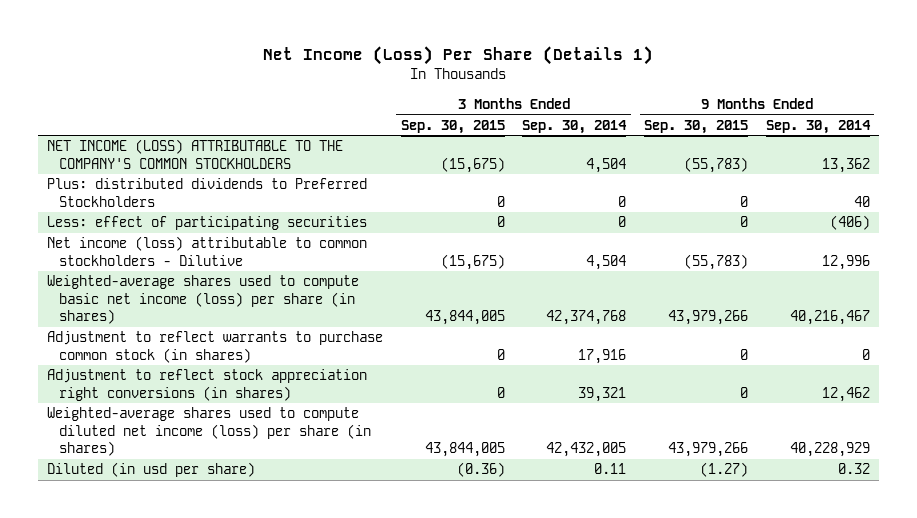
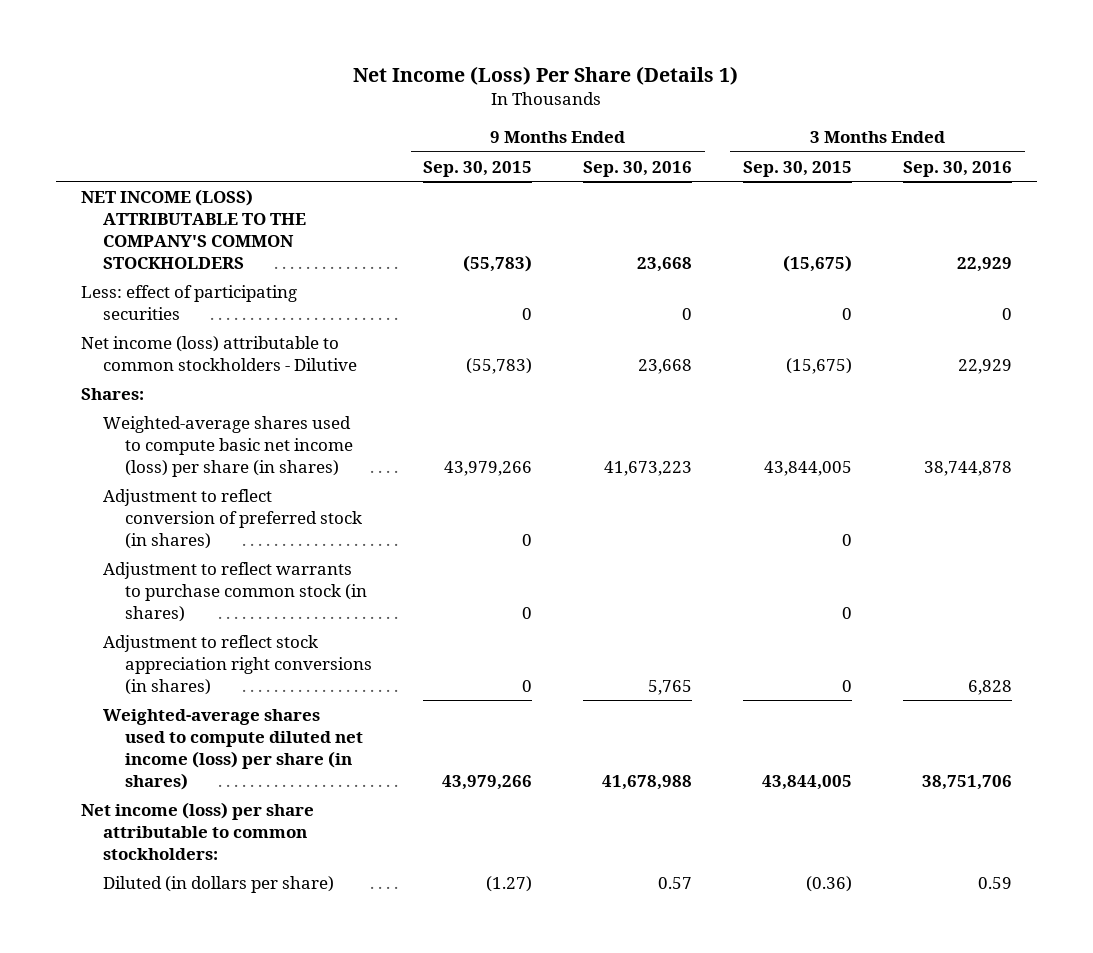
[522,119,628,134] Sep. 30, 2014 -> none
[765,119,871,134] Sep. 30, 2014 -> none
none -> [583,160,693,177] Sep. 30, 2016
none -> [902,160,1012,177] Sep. 30, 2016
[47,178,368,207] Plus: distributed dividends to Preferred Stockholders -> none
none -> [80,387,144,400] Shares:
none -> [103,488,363,549] Adjustment to reflect conversion of preferred stock (in shares)
none -> [80,801,314,860] Net income (loss) per share attributable to common stockholders:
[47,462,256,478] Diluted (in usd per share) -> [103,875,335,893] Diluted (in dollars per share)

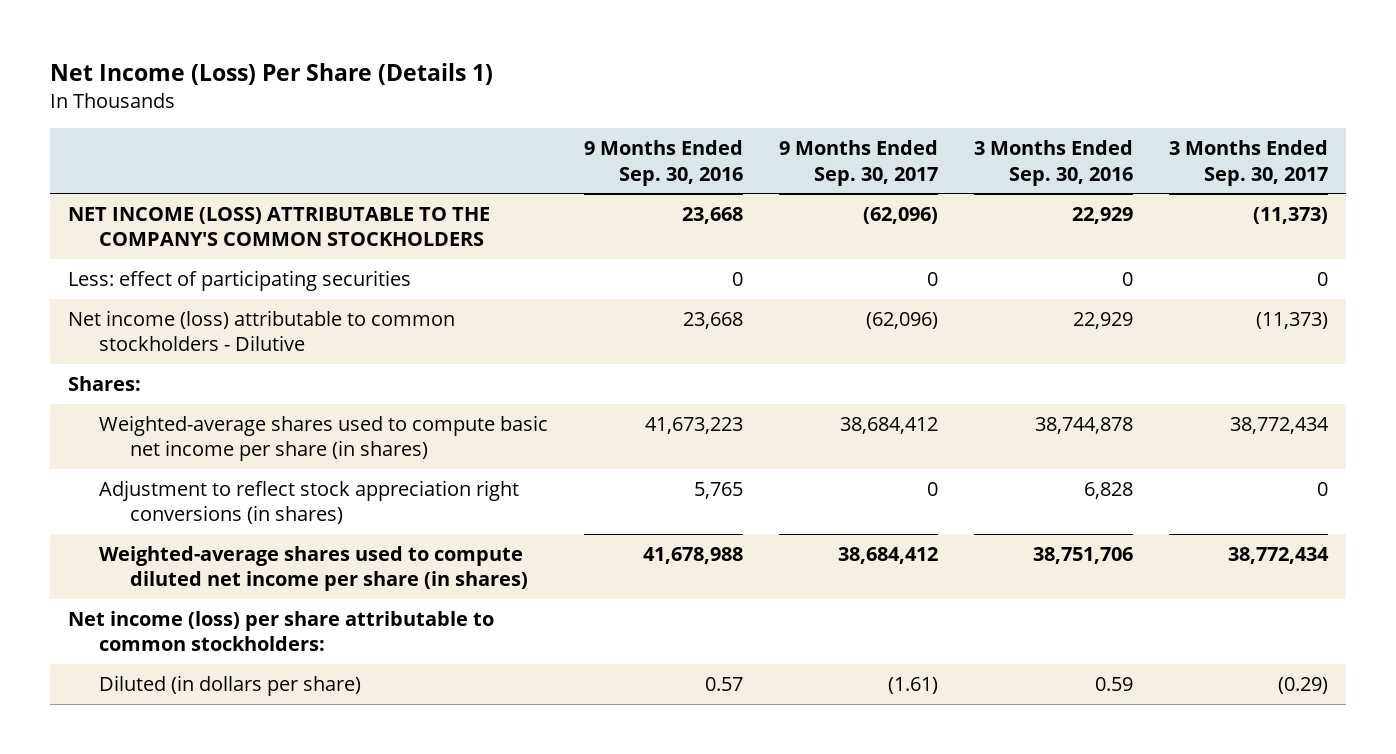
[423,160,533,177] Sep. 30, 2015 -> none
[743,160,853,177] Sep. 30, 2015 -> none
none -> [779,140,939,186] 9 Months Ended Sep. 30, 2017
none -> [1168,140,1328,186] 3 Months Ended Sep. 30, 2017
[103,488,363,549] Adjustment to reflect conversion of preferred stock (in shares) -> none
[103,561,368,622] Adjustment to reflect warrants to purchase common stock (in shares) -> none
[103,415,354,477] Weighted-average shares used to compute basic net income (loss) per share (in shares) -> [99,414,549,462] Weighted-average shares used to compute basic net income per share (in shares)
[103,708,364,791] Weighted-average shares used to compute diluted net income (loss) per share (in shares) -> [99,545,529,592] Weighted-average shares used to compute diluted net income per share (in shares)

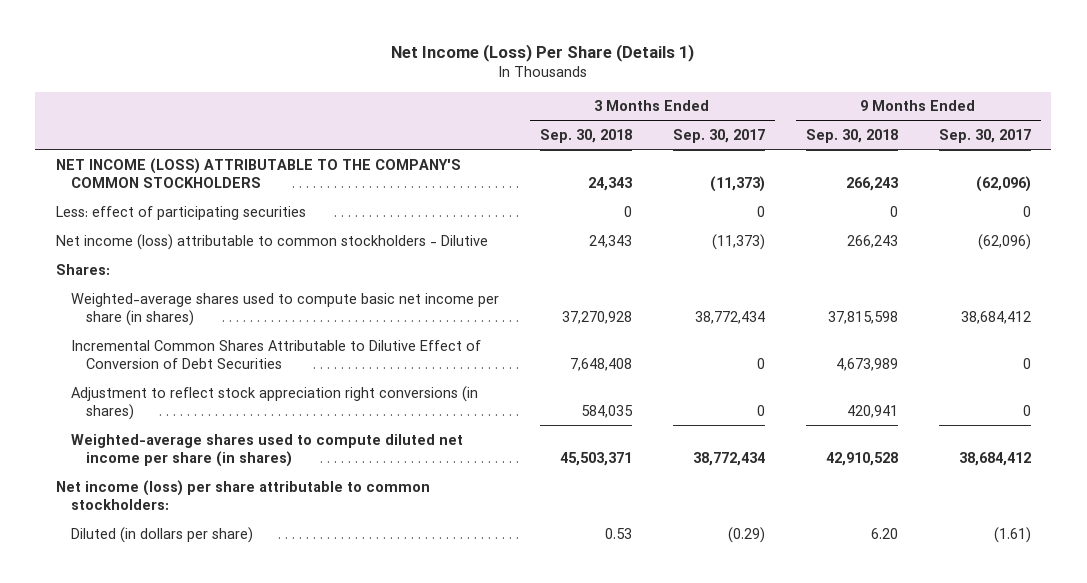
[584,140,744,186] 9 Months Ended Sep. 30, 2016 -> none
[973,140,1133,186] 3 Months Ended Sep. 30, 2016 -> none
none -> [539,128,632,143] Sep. 30, 2018
none -> [805,128,898,143] Sep. 30, 2018
none -> [70,339,481,369] Incremental Common Shares Attributable to Dilutive Effect of Conversion of Debt Securities

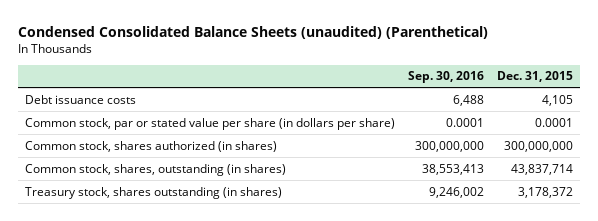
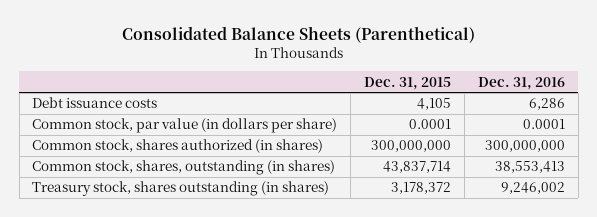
[18,25,489,39] Condensed Consolidated Balance Sheets (unaudited) (Parenthetical) -> [121,25,475,43] Consolidated Balance Sheets (Parenthetical)
[408,71,485,84] Sep. 30, 2016 -> none
none -> [477,76,565,90] Dec. 31, 2016
[24,117,395,130] Common stock, par or stated value per share (in dollars per share) -> [32,118,338,134] Common stock, par value (in dollars per share)

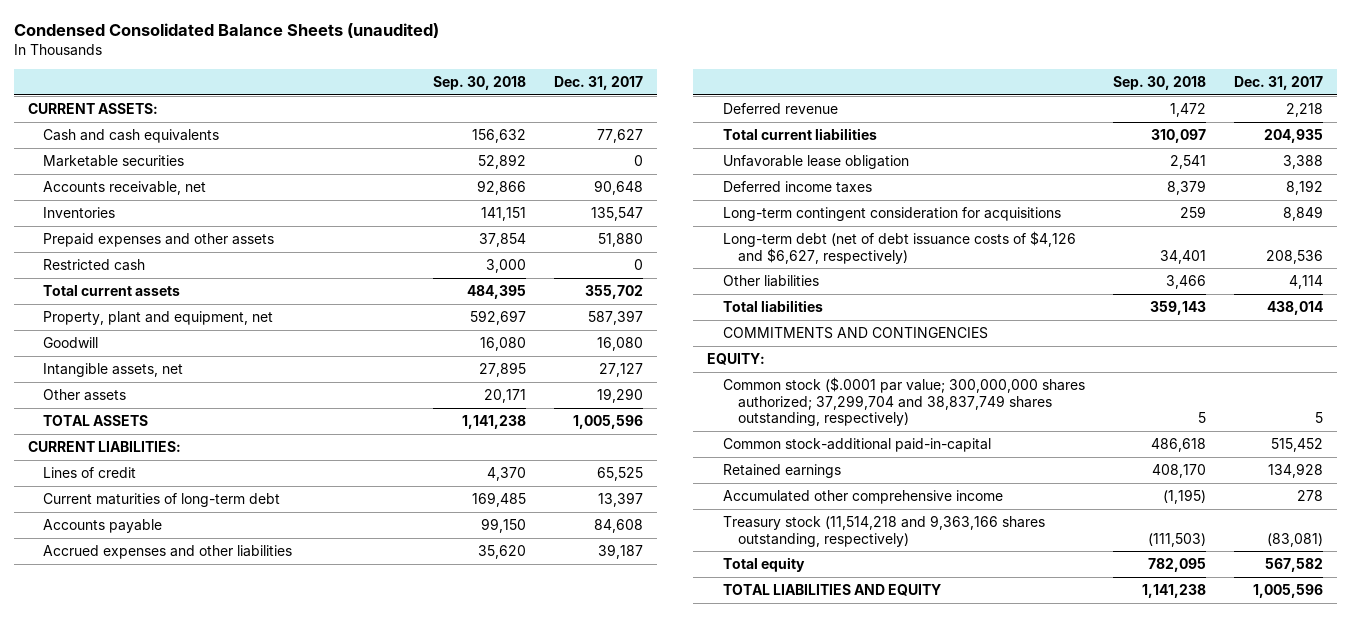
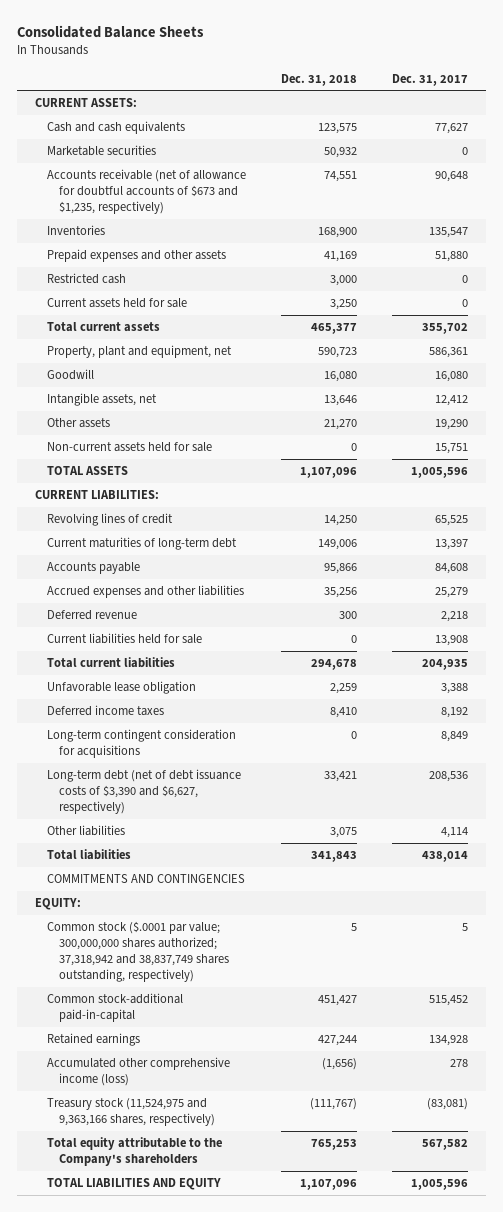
[13,22,439,38] Condensed Consolidated Balance Sheets (unaudited) -> [17,24,205,38] Consolidated Balance Sheets
[433,75,527,90] Sep. 30, 2018 -> none
none -> [281,73,358,86] Dec. 31, 2018
[43,181,207,196] Accounts receivable, net -> [46,169,246,215] Accounts receivable (net of allowance for doubtful accounts of $673 and $1,235, respectively)
none -> [46,298,187,309] Current assets held for sale
[588,310,644,326] 587,397 -> [429,347,469,359] 586,361
[599,363,644,378] 27,127 -> [435,395,469,407] 12,412
none -> [46,442,212,453] Non-current assets held for sale
[43,467,137,479] Lines of credit -> [46,513,173,527] Revolving lines of credit
[598,544,644,560] 39,187 -> [435,587,469,599] 25,279
none -> [46,633,202,645] Current liabilities held for sale
[722,231,1076,264] Long-term debt (net of debt issuance costs of $4,126 and $6,627, respectively) -> [46,769,241,815] Long-term debt (net of debt issuance costs of $3,390 and $6,627, respectively)
[722,377,1085,427] Common stock ($.0001 par value; 300,000,000 shares authorized; 37,299,704 and 38,837,749 shares outstanding, respectively) -> [46,921,229,983] Common stock ($.0001 par value; 300,000,000 shares authorized; 37,318,942 and 38,837,749 shares outstanding, respectively)
[722,490,1003,505] Accumulated other comprehensive income -> [46,1057,230,1087] Accumulated other comprehensive income (loss)
[722,515,1045,547] Treasury stock (11,514,218 and 9,363,166 shares outstanding, respectively) -> [46,1098,215,1127] Treasury stock (11,524,975 and 9,363,166 shares, respectively)
[722,557,805,573] Total equity -> [46,1137,222,1167] Total equity attributable to the Company's shareholders

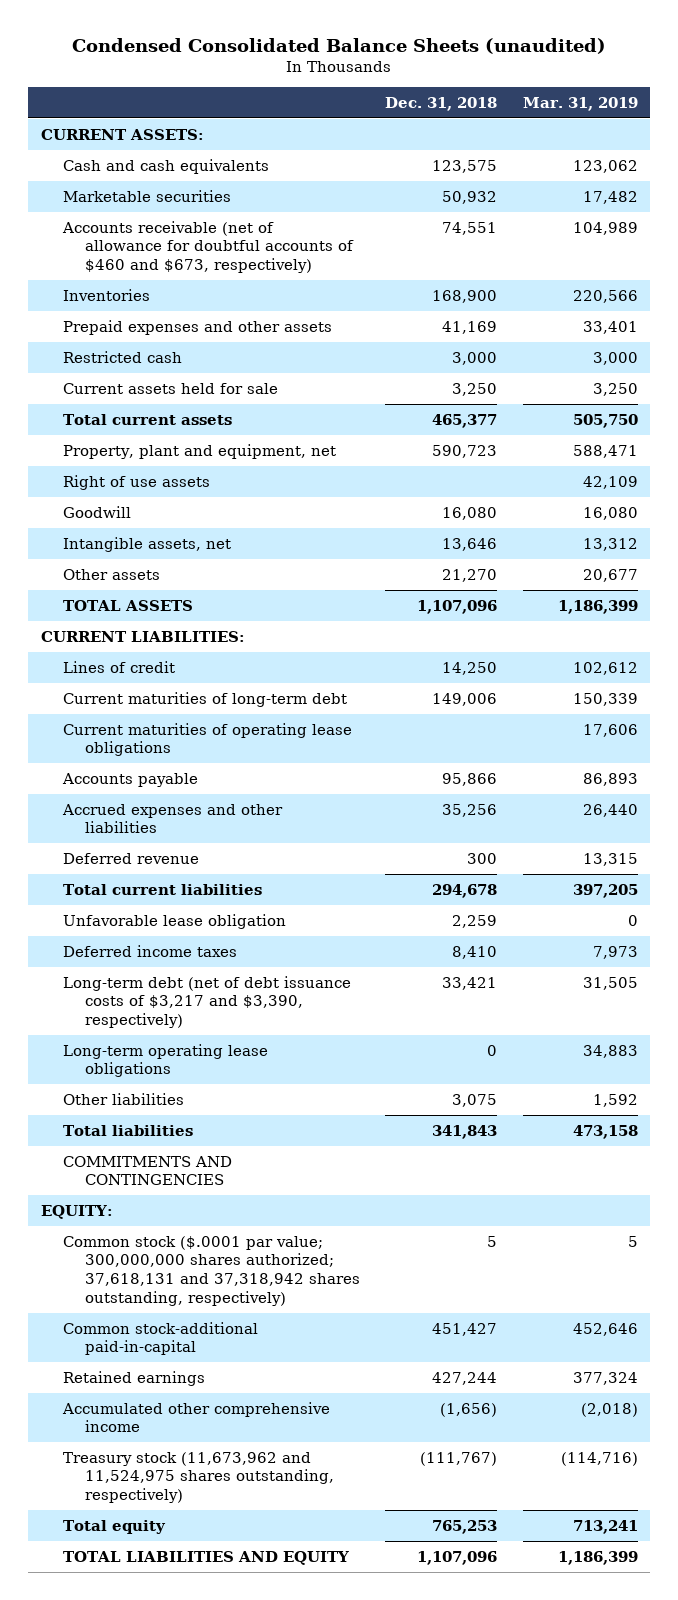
[17,24,205,38] Consolidated Balance Sheets -> [72,37,607,54] Condensed Consolidated Balance Sheets (unaudited)
[392,73,469,86] Dec. 31, 2017 -> none
none -> [522,96,638,111] Mar. 31, 2019
[46,169,246,215] Accounts receivable (net of allowance for doubtful accounts of $673 and $1,235, respectively) -> [61,220,355,274] Accounts receivable (net of allowance for doubtful accounts of $460 and $673, respectively)
none -> [62,474,210,490] Right of use assets
[46,442,212,453] Non-current assets held for sale -> none
[46,513,173,527] Revolving lines of credit -> [62,660,175,673] Lines of credit
none -> [62,722,352,757] Current maturities of operating lease obligations
[46,633,202,645] Current liabilities held for sale -> none
[46,729,236,759] Long-term contingent consideration for acquisitions -> none
[46,769,241,815] Long-term debt (net of debt issuance costs of $3,390 and $6,627, respectively) -> [62,975,351,1029] Long-term debt (net of debt issuance costs of $3,217 and $3,390, respectively)
none -> [62,1043,268,1078] Long-term operating lease obligations
[46,921,229,983] Common stock ($.0001 par value; 300,000,000 shares authorized; 37,318,942 and 38,837,749 shares outstanding, respectively) -> [62,1235,361,1306] Common stock ($.0001 par value; 300,000,000 shares authorized; 37,618,131 and 37,318,942 shares outstanding, respectively)
[46,1057,230,1087] Accumulated other comprehensive income (loss) -> [61,1401,330,1433] Accumulated other comprehensive income
[46,1098,215,1127] Treasury stock (11,524,975 and 9,363,166 shares, respectively) -> [62,1451,335,1504] Treasury stock (11,673,962 and 11,524,975 shares outstanding, respectively)
[46,1137,222,1167] Total equity attributable to the Company's shareholders -> [62,1519,166,1534] Total equity

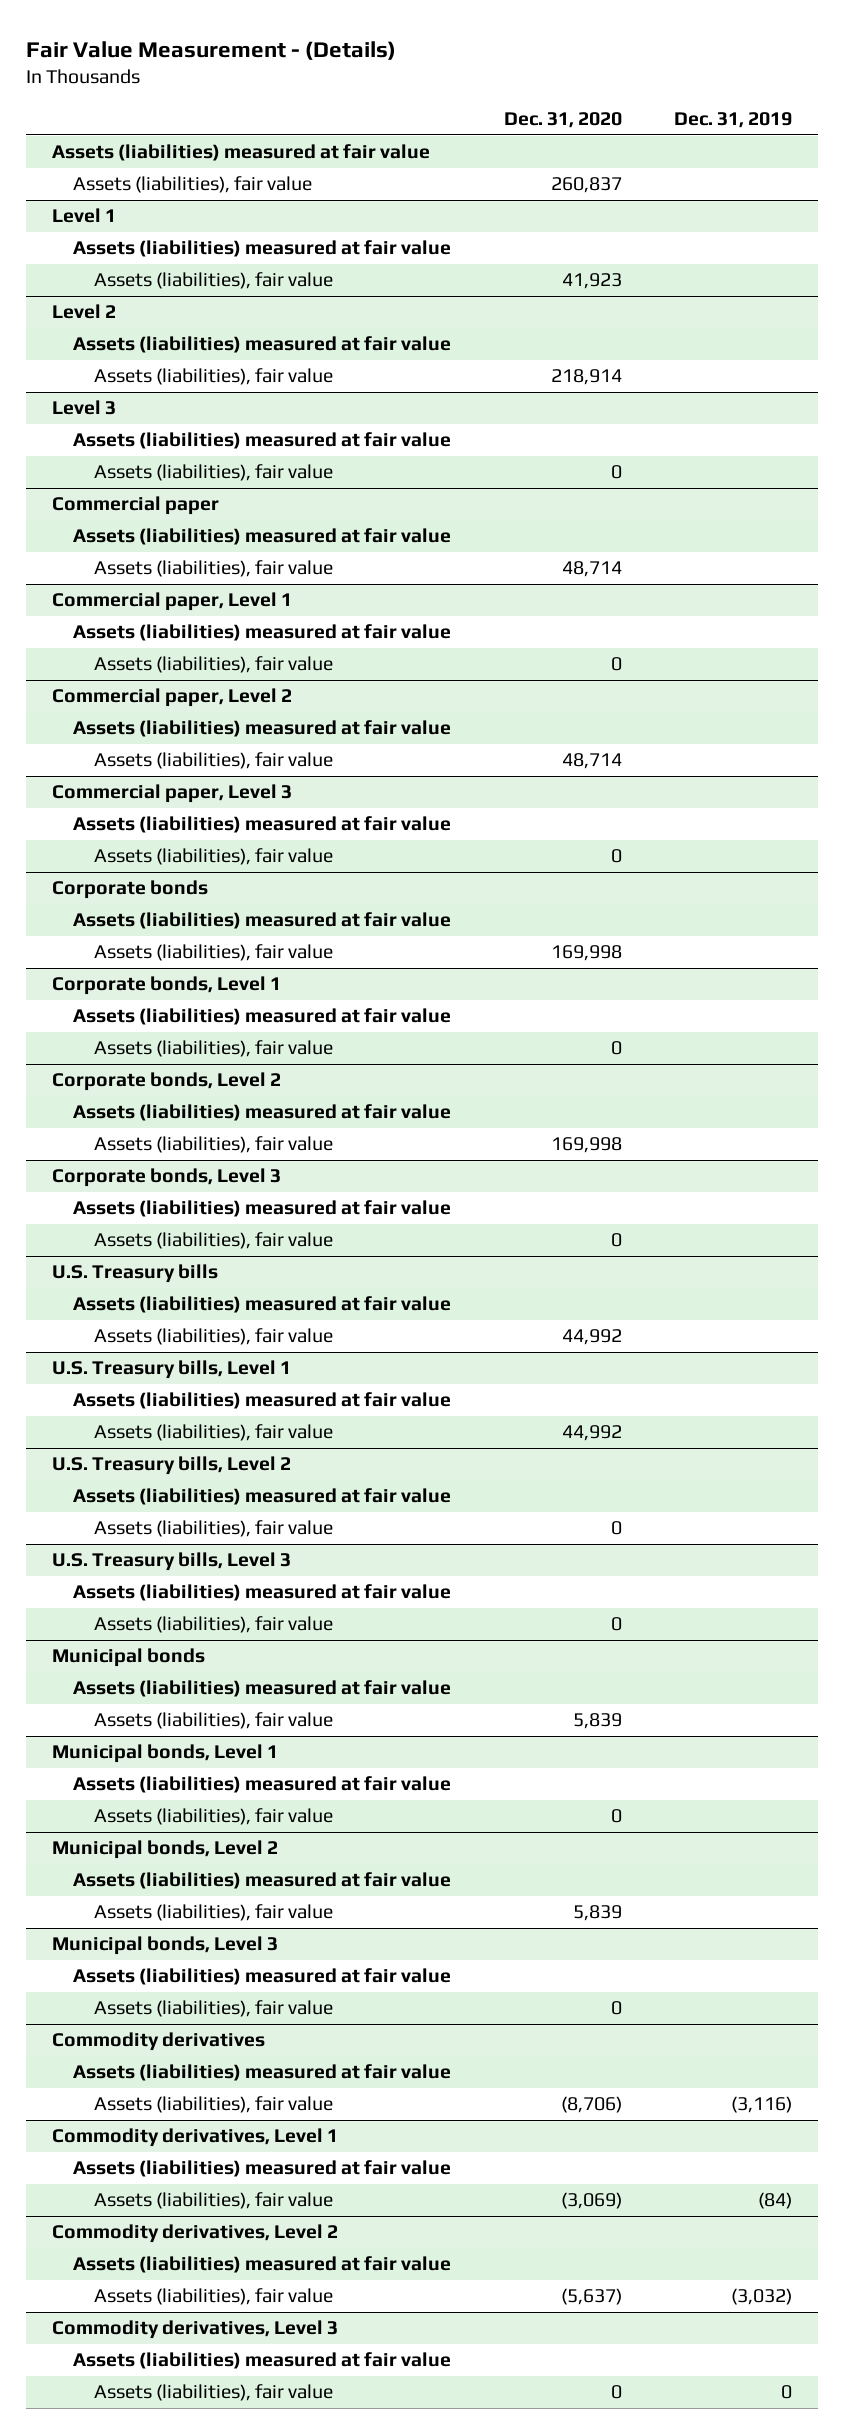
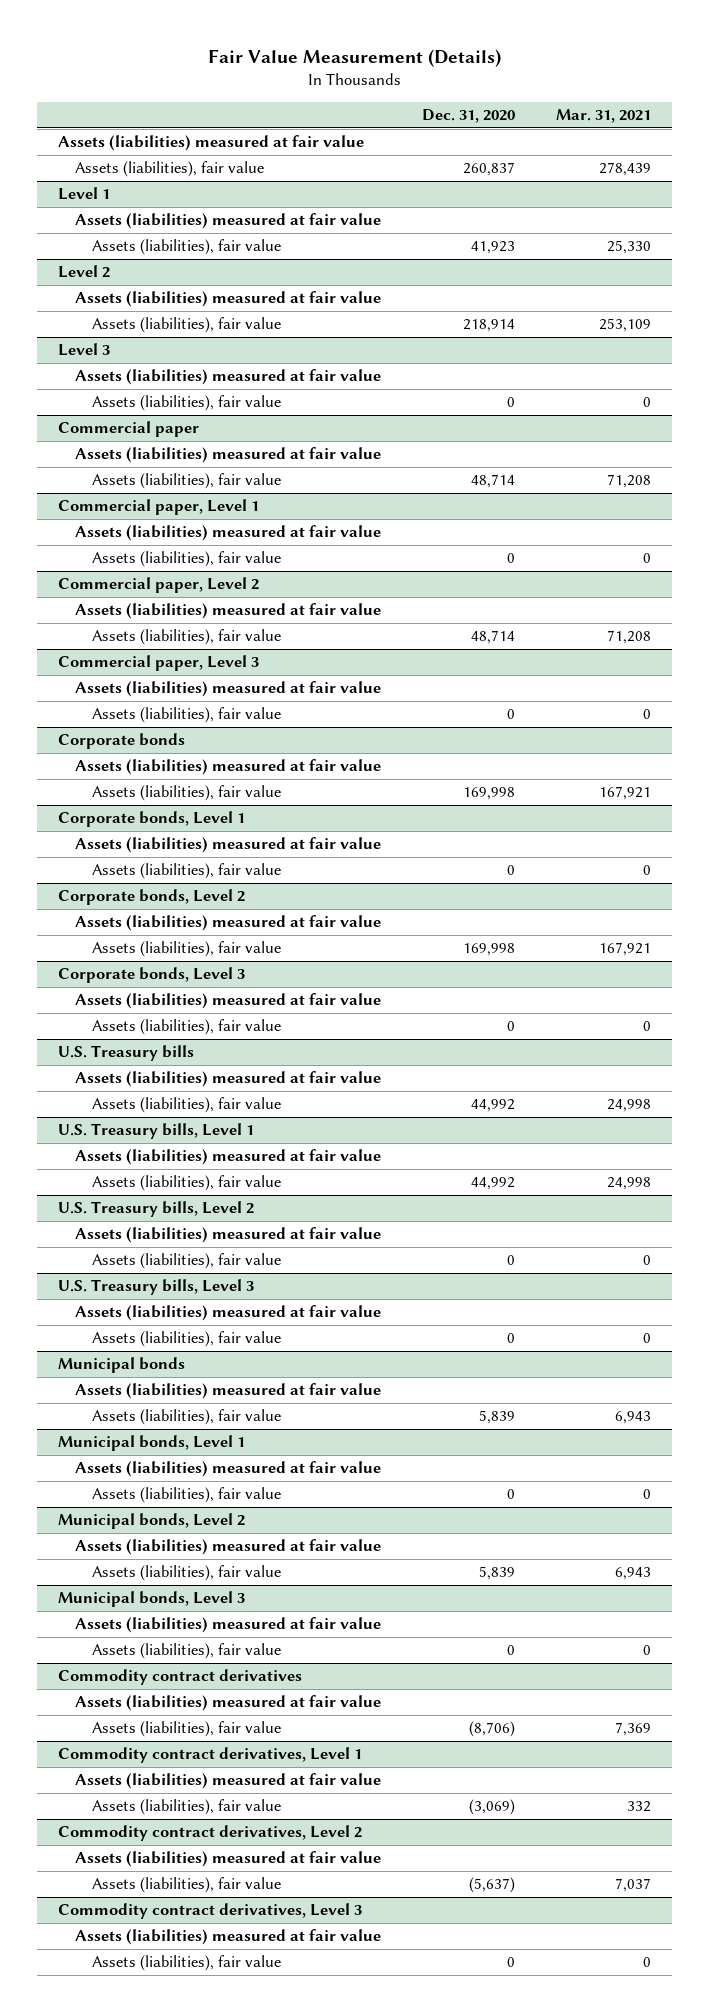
[26,40,397,60] Fair Value Measurement - (Details) -> [207,48,501,67] Fair Value Measurement (Details)
[674,112,793,129] Dec. 31, 2019 -> none
none -> [556,109,652,124] Mar. 31, 2021
[52,2032,266,2052] Commodity derivatives -> [57,1669,302,1686] Commodity contract derivatives
[52,2128,339,2148] Commodity derivatives, Level 1 -> [57,1747,362,1764] Commodity contract derivatives, Level 1
[52,2224,339,2244] Commodity derivatives, Level 2 -> [57,1825,362,1842] Commodity contract derivatives, Level 2
[52,2320,339,2340] Commodity derivatives, Level 3 -> [57,1903,362,1920] Commodity contract derivatives, Level 3

